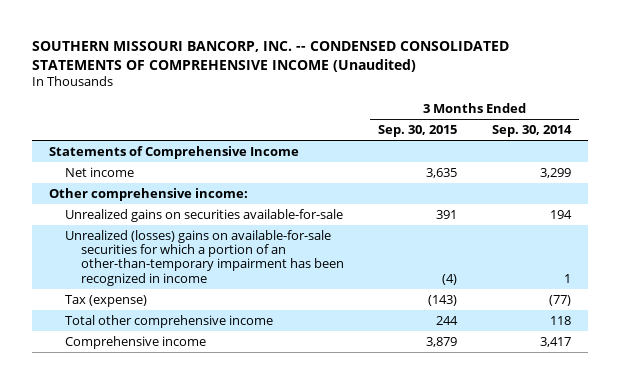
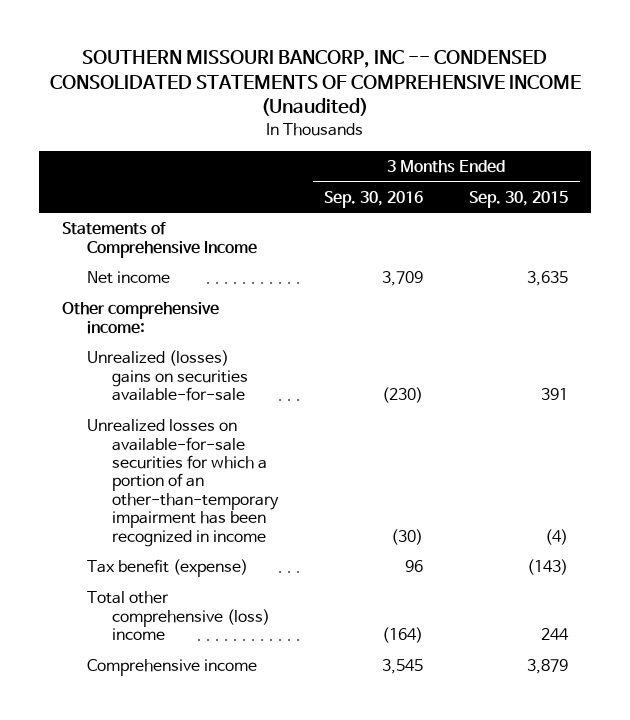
[31,40,509,72] SOUTHERN MISSOURI BANCORP, INC. -- CONDENSED CONSOLIDATED STATEMENTS OF COMPREHENSIVE INCOME (Unaudited) -> [50,49,582,117] SOUTHERN MISSOURI BANCORP, INC -- CONDENSED CONSOLIDATED STATEMENTS OF COMPREHENSIVE INCOME (Unaudited)
[491,125,572,138] Sep. 30, 2014 -> none
none -> [324,190,424,208] Sep. 30, 2016
[64,208,343,222] Unrealized gains on securities available-for-sale -> [87,350,249,401] Unrealized (losses) gains on securities available-for-sale
[64,229,345,286] Unrealized (losses) gains on available-for-sale securities for which a portion of an other-than-temporary impairment has been recognized in income -> [87,419,280,547] Unrealized losses on available-for-sale securities for which a portion of an other-than-temporary impairment has been recognized in income
[64,294,147,307] Tax (expense) -> [87,559,249,578] Tax benefit (expense)
[64,314,273,328] Total other comprehensive income -> [87,591,271,640] Total other comprehensive (loss) income

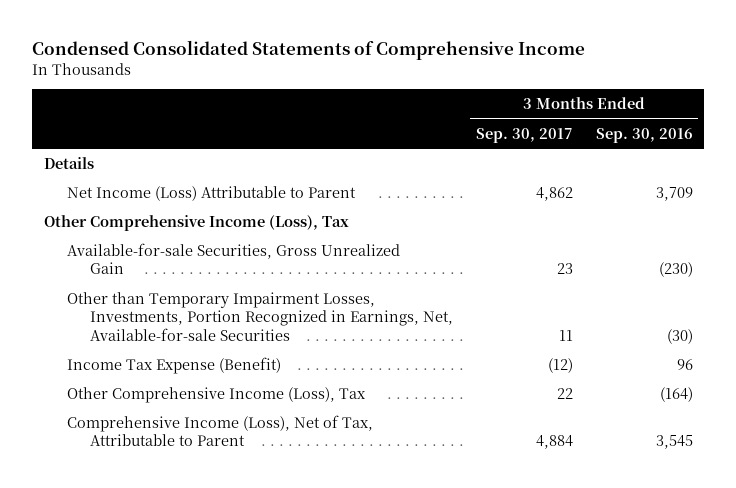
[50,49,582,117] SOUTHERN MISSOURI BANCORP, INC -- CONDENSED CONSOLIDATED STATEMENTS OF COMPREHENSIVE INCOME (Unaudited) -> [32,39,586,60] Condensed Consolidated Statements of Comprehensive Income
[469,190,569,208] Sep. 30, 2015 -> none
none -> [475,127,573,143] Sep. 30, 2017
[62,222,258,258] Statements of Comprehensive Income -> none
none -> [43,157,94,170] Details
[87,271,171,285] Net income -> [66,186,356,202] Net Income (Loss) Attributable to Parent
[62,302,220,334] Other comprehensive income: -> [43,215,349,232] Other Comprehensive Income (Loss), Tax
[87,350,249,401] Unrealized (losses) gains on securities available-for-sale -> [66,243,400,275] Available-for-sale Securities, Gross Unrealized Gain
[87,419,280,547] Unrealized losses on available-for-sale securities for which a portion of an other-than-temporary impairment has been recognized in income -> [66,292,453,341] Other than Temporary Impairment Losses, Investments, Portion Recognized in Earnings, Net, Available-for-sale Securities
[87,559,249,578] Tax benefit (expense) -> [66,357,281,375] Income Tax Expense (Benefit)
[87,591,271,640] Total other comprehensive (loss) income -> [66,387,366,404] Other Comprehensive Income (Loss), Tax
[87,659,258,677] Comprehensive income -> [66,415,373,447] Comprehensive Income (Loss), Net of Tax, Attributable to Parent

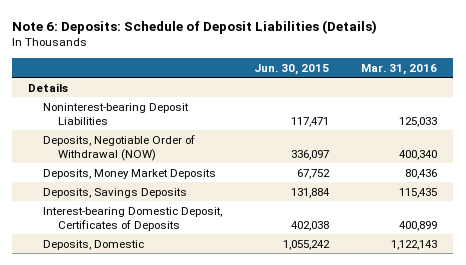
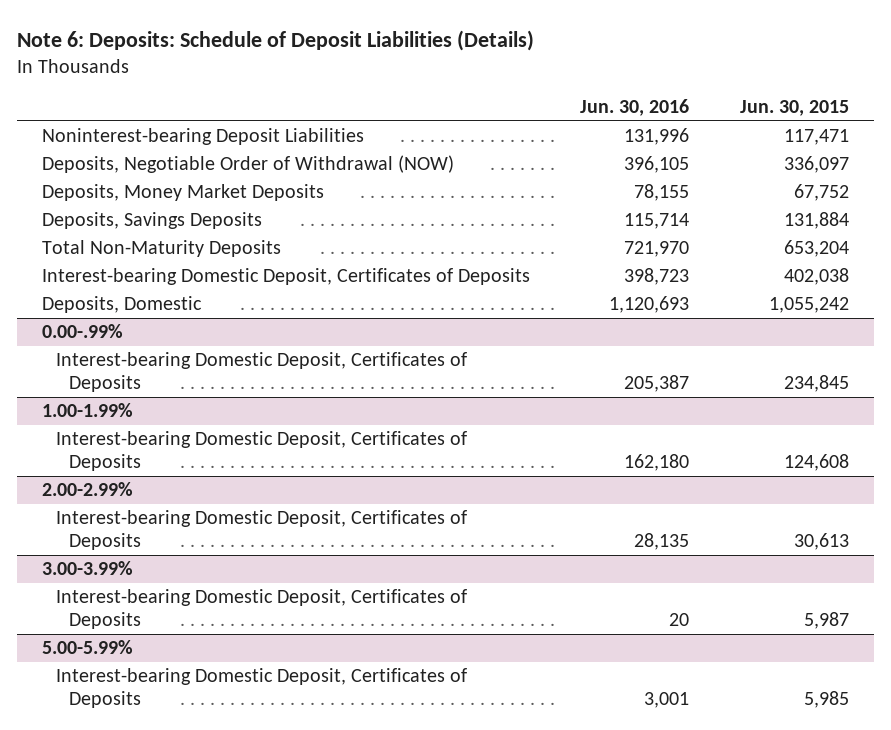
[361,63,438,75] Mar. 31, 2016 -> none
none -> [580,98,690,116] Jun. 30, 2016
[28,82,69,92] Details -> none
none -> [42,240,282,258] Total Non-Maturity Deposits
none -> [42,324,124,339] 0.00-.99%
none -> [55,352,467,392] Interest-bearing Domestic Deposit, Certificates of Deposits
none -> [42,403,134,418] 1.00-1.99%
none -> [55,431,467,471] Interest-bearing Domestic Deposit, Certificates of Deposits
none -> [42,482,134,497] 2.00-2.99%
none -> [55,510,467,550] Interest-bearing Domestic Deposit, Certificates of Deposits
none -> [42,561,134,576] 3.00-3.99%
none -> [55,589,467,629] Interest-bearing Domestic Deposit, Certificates of Deposits
none -> [42,640,134,655] 5.00-5.99%
none -> [55,668,467,708] Interest-bearing Domestic Deposit, Certificates of Deposits

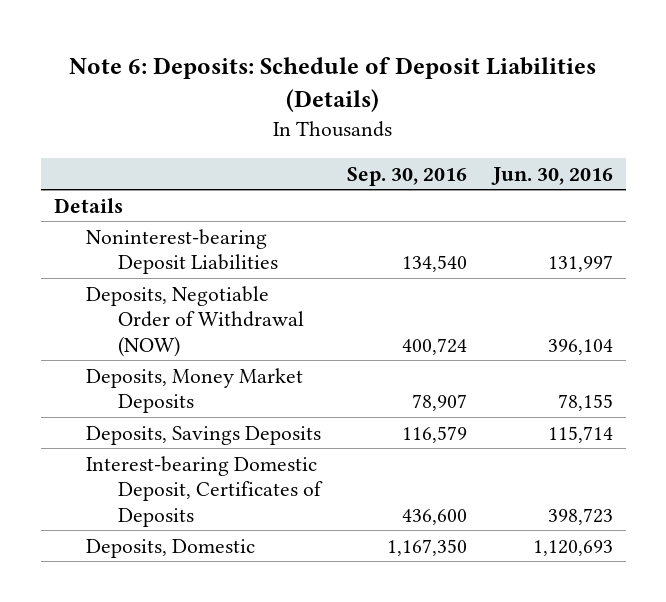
[739,99,849,116] Jun. 30, 2015 -> none
none -> [346,166,467,186] Sep. 30, 2016
none -> [53,197,123,213] Details
[624,128,690,146] 131,996 -> [547,255,613,273] 131,997
[624,156,690,174] 396,105 -> [547,338,613,355] 396,104
[42,240,282,258] Total Non-Maturity Deposits -> none
[42,324,124,339] 0.00-.99% -> none
[55,352,467,392] Interest-bearing Domestic Deposit, Certificates of Deposits -> none
[42,403,134,418] 1.00-1.99% -> none
[55,431,467,471] Interest-bearing Domestic Deposit, Certificates of Deposits -> none
[42,482,134,497] 2.00-2.99% -> none
[55,510,467,550] Interest-bearing Domestic Deposit, Certificates of Deposits -> none
[42,561,134,576] 3.00-3.99% -> none
[55,589,467,629] Interest-bearing Domestic Deposit, Certificates of Deposits -> none
[42,640,134,655] 5.00-5.99% -> none
[55,668,467,708] Interest-bearing Domestic Deposit, Certificates of Deposits -> none

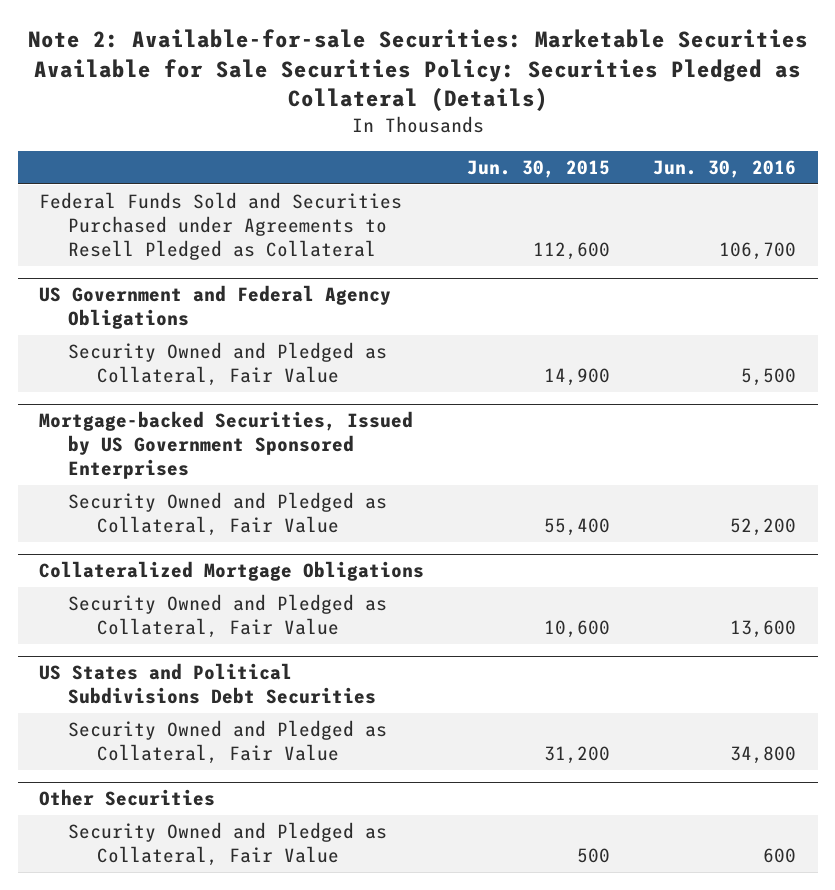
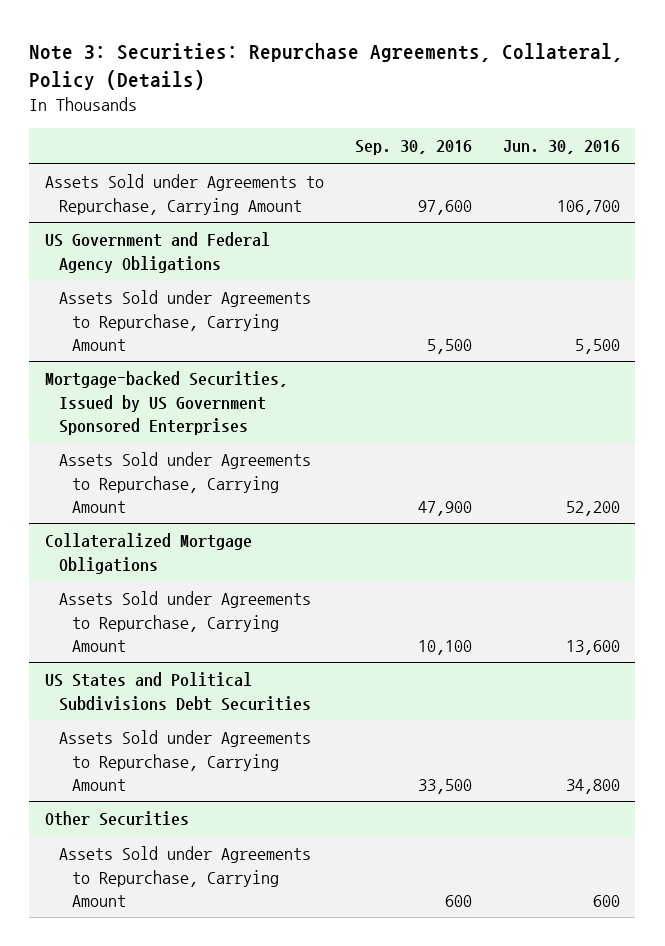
[27,29,808,111] Note 2: Available-for-sale Securities: Marketable Securities Available for Sale Securities Policy: Securities Pledged as Collateral (Details) -> [29,42,624,90] Note 3: Securities: Repurchase Agreements, Collateral, Policy (Details)
[467,159,611,178] Jun. 30, 2015 -> none
none -> [354,140,472,156] Sep. 30, 2016
[39,192,403,261] Federal Funds Sold and Securities Purchased under Agreements to Resell Pledged as Collateral -> [44,174,324,215] Assets Sold under Agreements to Repurchase, Carrying Amount
[68,342,388,387] Security Owned and Pledged as Collateral, Fair Value -> none
none -> [58,290,311,351] Assets Sold under Agreements to Repurchase, Carrying Amount
[68,492,388,537] Security Owned and Pledged as Collateral, Fair Value -> [58,452,311,513] Assets Sold under Agreements to Repurchase, Carrying Amount
[68,594,388,639] Security Owned and Pledged as Collateral, Fair Value -> [58,591,311,652] Assets Sold under Agreements to Repurchase, Carrying Amount
[68,720,388,765] Security Owned and Pledged as Collateral, Fair Value -> [58,730,311,791] Assets Sold under Agreements to Repurchase, Carrying Amount
[68,822,388,867] Security Owned and Pledged as Collateral, Fair Value -> none
none -> [58,846,311,907] Assets Sold under Agreements to Repurchase, Carrying Amount

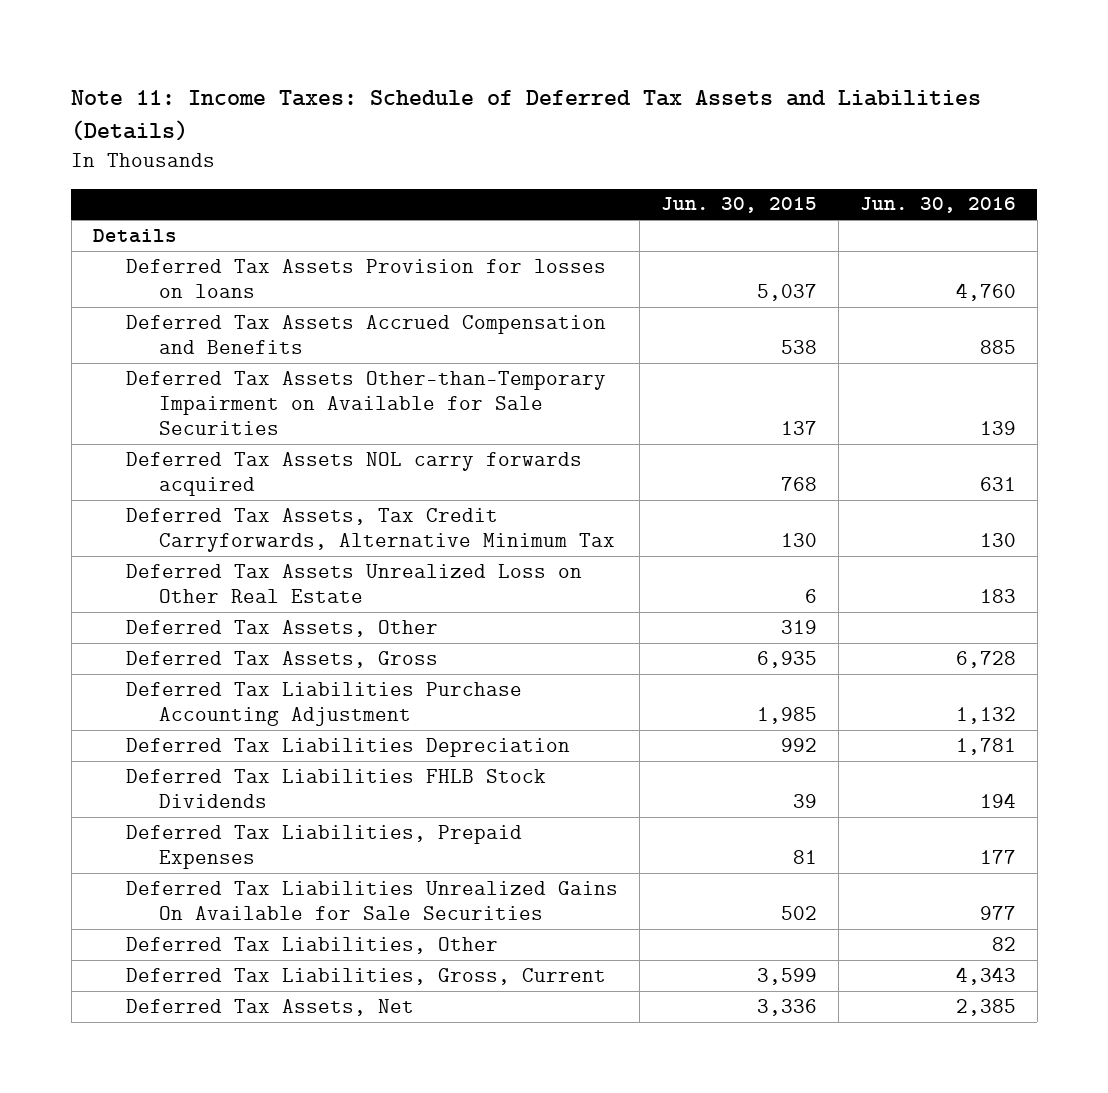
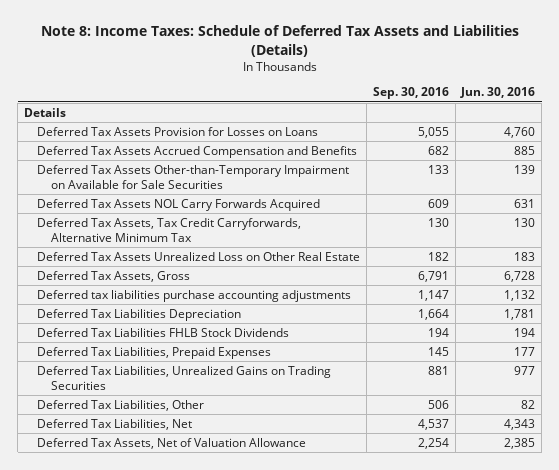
[71,89,982,141] Note 11: Income Taxes: Schedule of Deferred Tax Assets and Liabilities (Details) -> [40,25,519,57] Note 8: Income Taxes: Schedule of Deferred Tax Assets and Liabilities (Details)
[660,197,817,214] Jun. 30, 2015 -> none
none -> [372,87,449,100] Sep. 30, 2016
[125,258,606,298] Deferred Tax Assets Provision for losses on loans -> [37,126,319,136] Deferred Tax Assets Provision for Losses on Loans
[125,451,582,496] Deferred Tax Assets NOL carry forwards acquired -> [37,198,321,211] Deferred Tax Assets NOL Carry Forwards Acquired
[125,619,438,637] Deferred Tax Assets, Other -> none
[125,681,522,726] Deferred Tax Liabilities Purchase Accounting Adjustment -> [37,289,352,302] Deferred tax liabilities purchase accounting adjustments
[125,880,618,920] Deferred Tax Liabilities Unrealized Gains On Available for Sale Securities -> [37,365,332,390] Deferred Tax Liabilities, Unrealized Gains on Trading Securities
[125,967,606,985] Deferred Tax Liabilities, Gross, Current -> [37,418,193,430] Deferred Tax Liabilities, Net
[125,998,414,1016] Deferred Tax Assets, Net -> [37,437,307,449] Deferred Tax Assets, Net of Valuation Allowance

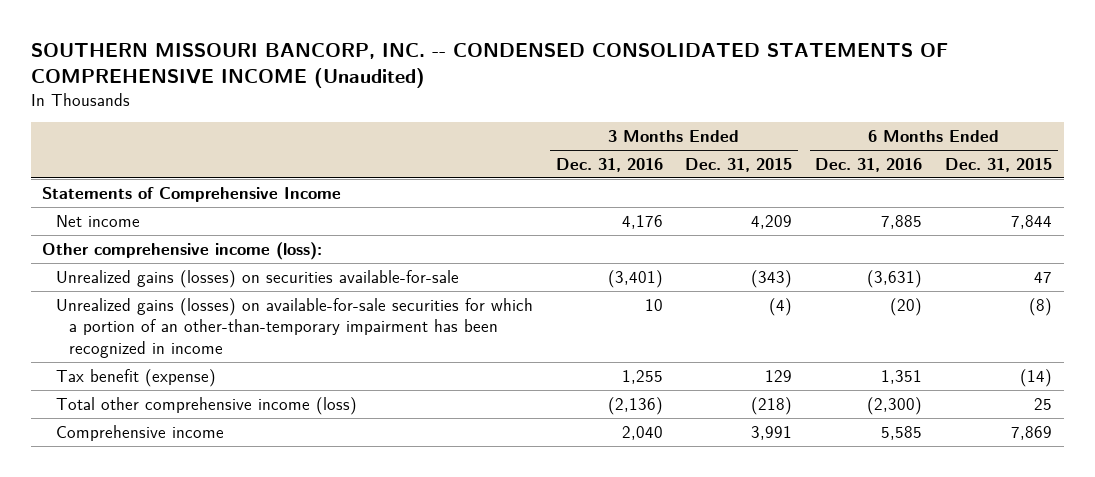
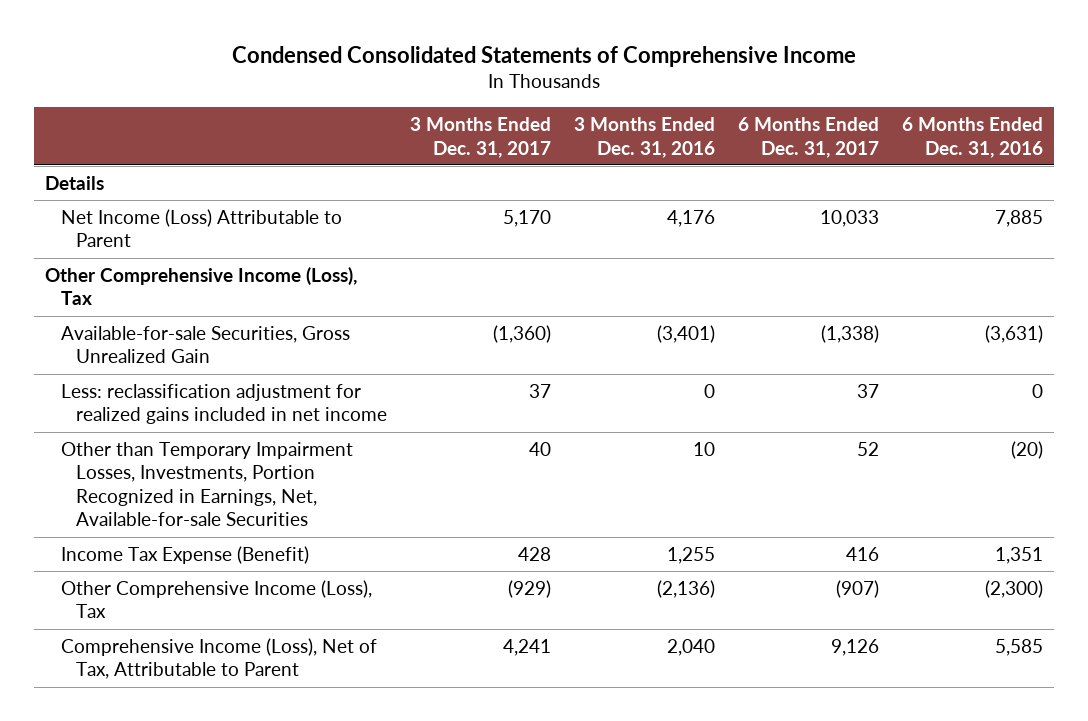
[31,43,949,89] SOUTHERN MISSOURI BANCORP, INC. -- CONDENSED CONSOLIDATED STATEMENTS OF COMPREHENSIVE INCOME (Unaudited) -> [231,45,856,67] Condensed Consolidated Statements of Comprehensive Income
[685,157,793,172] Dec. 31, 2015 -> none
[945,157,1053,172] Dec. 31, 2015 -> none
none -> [410,117,552,158] 3 Months Ended Dec. 31, 2017
none -> [737,117,879,158] 6 Months Ended Dec. 31, 2017
[42,186,342,202] Statements of Comprehensive Income -> none
none -> [44,175,104,190] Details
[55,214,140,227] Net income -> [60,208,342,248] Net Income (Loss) Attributable to Parent
[42,241,323,260] Other comprehensive income (loss): -> [44,266,357,306] Other Comprehensive Income (Loss), Tax
[55,269,459,288] Unrealized gains (losses) on securities available-for-sale -> [60,325,350,364] Available-for-sale Securities, Gross Unrealized Gain
none -> [60,383,388,425] Less: reclassification adjustment for realized gains included in net income
[55,297,533,359] Unrealized gains (losses) on available-for-sale securities for which a portion of an other-than-temporary impairment has been recognized in income -> [60,441,353,527] Other than Temporary Impairment Losses, Investments, Portion Recognized in Earnings, Net, Available-for-sale Securities
[55,368,216,387] Tax benefit (expense) -> [60,545,309,564] Income Tax Expense (Benefit)
[55,396,357,415] Total other comprehensive income (loss) -> [60,579,372,619] Other Comprehensive Income (Loss), Tax
[55,424,224,441] Comprehensive income -> [60,637,377,680] Comprehensive Income (Loss), Net of Tax, Attributable to Parent

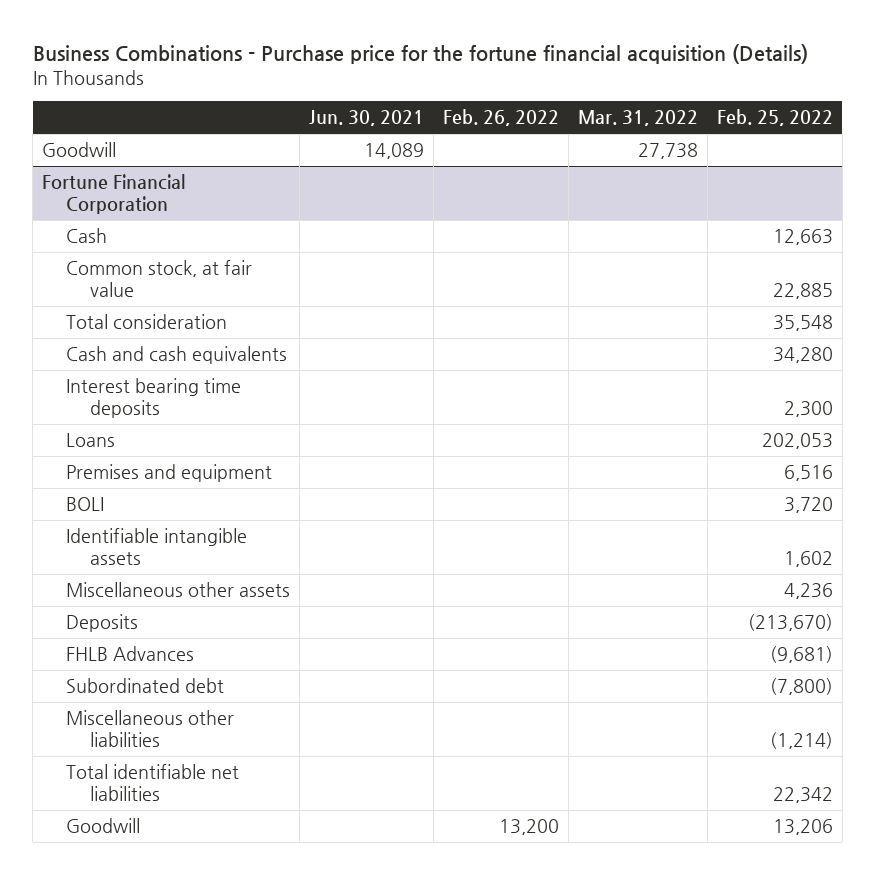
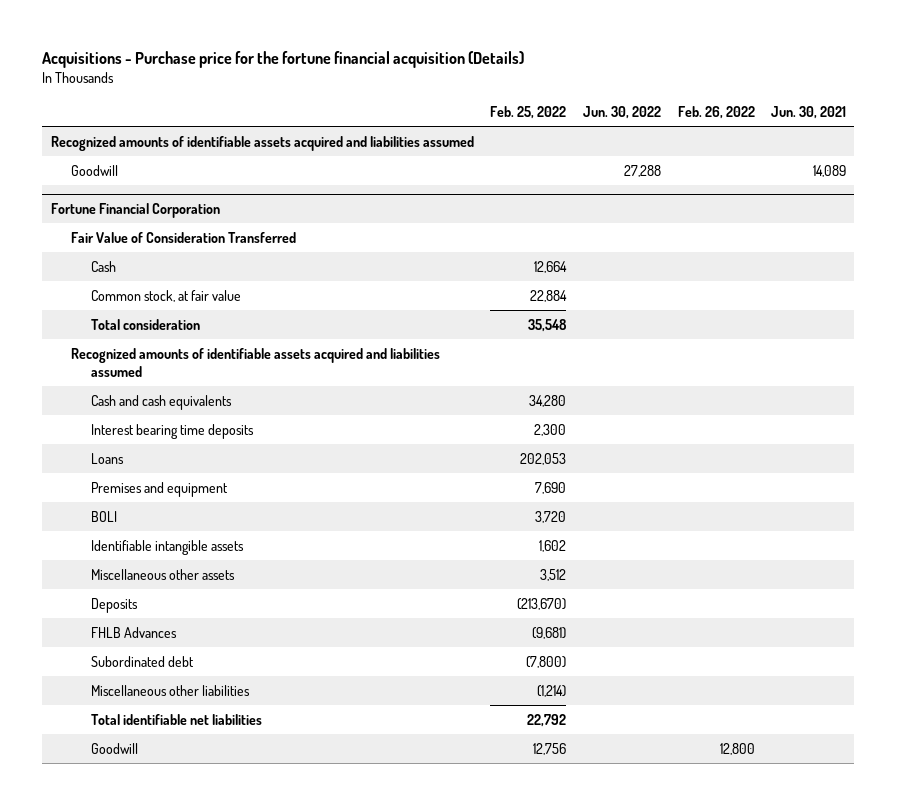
[32,43,808,64] Business Combinations - Purchase price for the fortune financial acquisition (Details) -> [42,51,525,69] Acquisitions - Purchase price for the fortune financial acquisition (Details)
[577,110,698,127] Mar. 31, 2022 -> none
none -> [582,105,661,119] Jun. 30, 2022
none -> [50,135,474,151] Recognized amounts of identifiable assets acquired and liabilities assumed
none -> [70,231,296,243] Fair Value of Consideration Transferred
[772,229,833,246] 12,663 -> [534,260,568,273] 12,664
[772,282,833,299] 22,885 -> [530,289,568,302] 22,884
none -> [70,347,440,377] Recognized amounts of identifiable assets acquired and liabilities assumed
[783,465,833,482] 6,516 -> [535,481,567,494] 7,690
[783,583,833,600] 4,236 -> [540,568,567,581] 3,512
[772,786,833,803] 22,342 -> [527,713,567,727] 22,792
[498,819,559,836] 13,200 -> [719,742,755,755] 12,800
[772,819,833,836] 13,206 -> [533,742,567,755] 12,756

